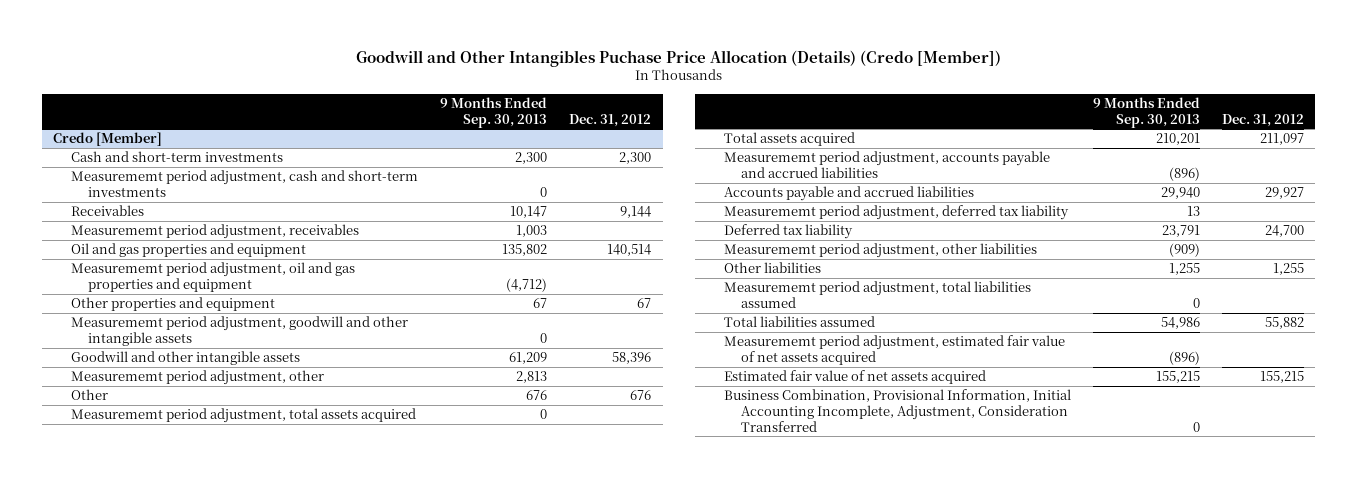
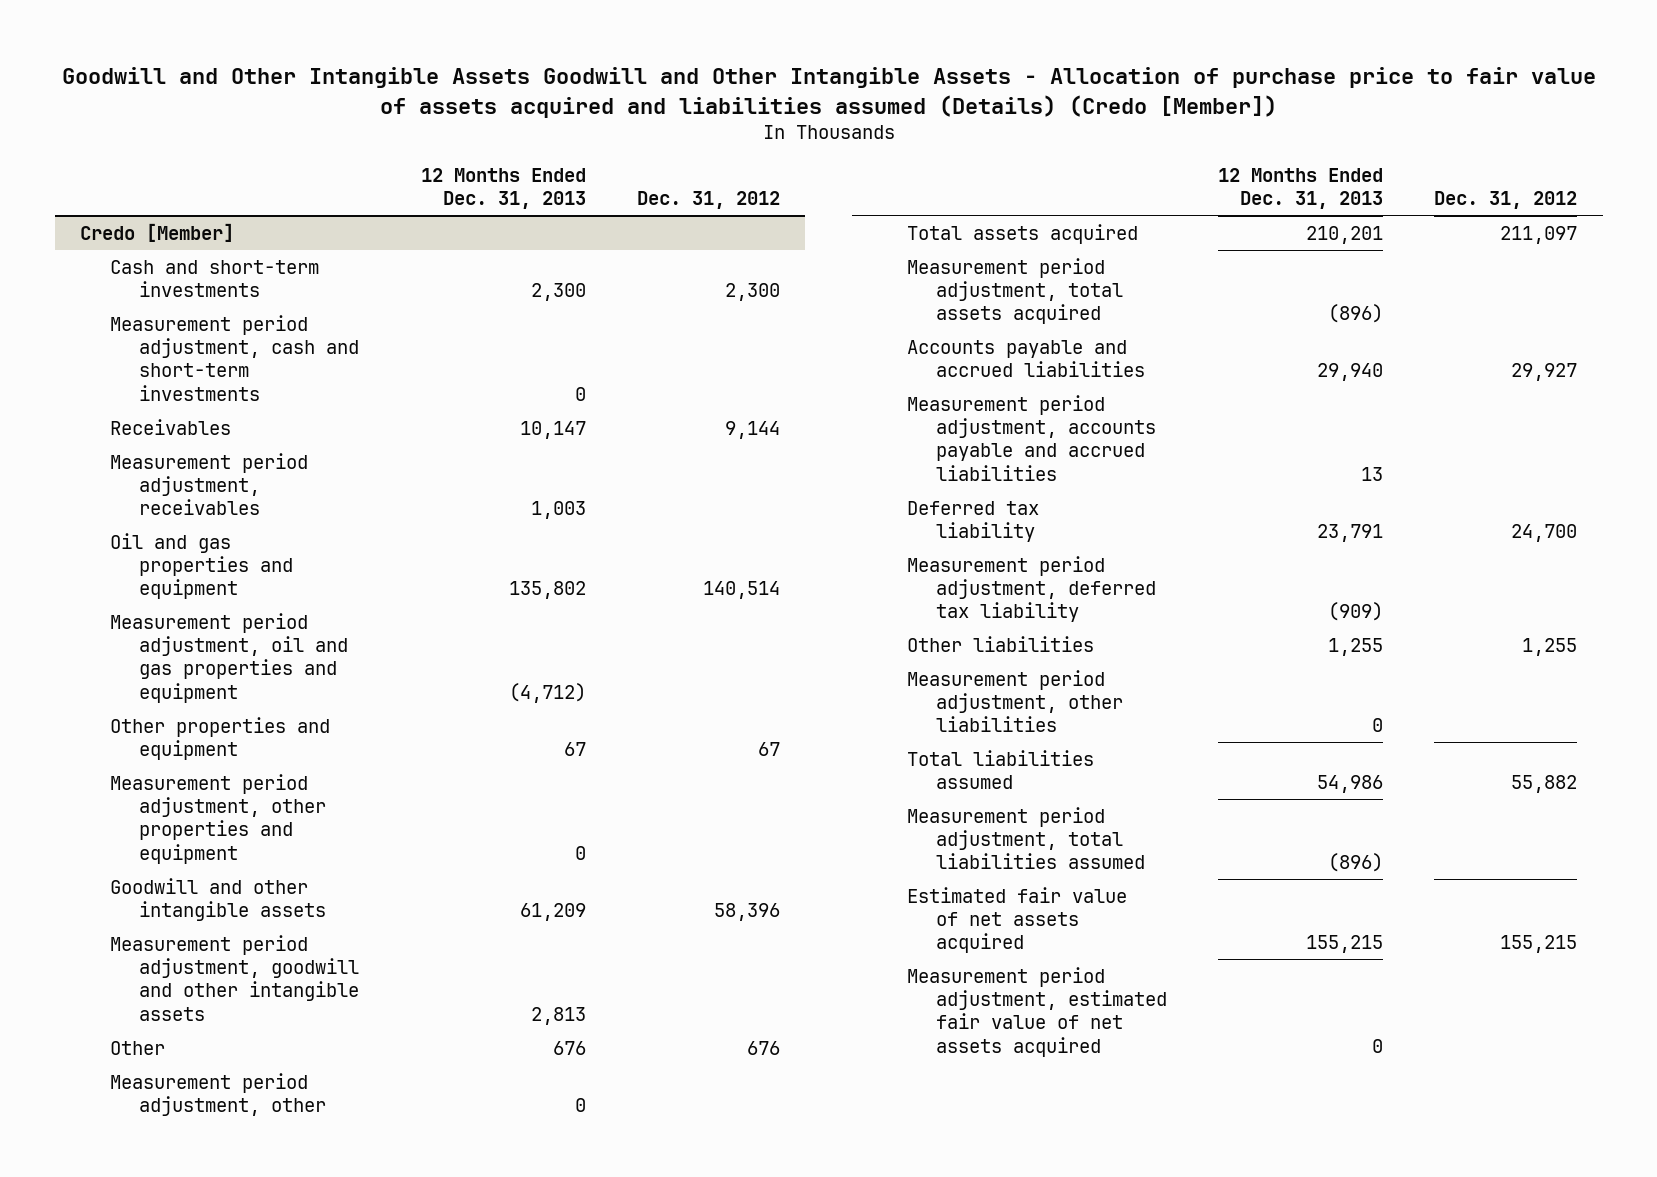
[355,49,1001,67] Goodwill and Other Intangibles Puchase Price Allocation (Details) (Credo [Member]) -> [61,67,1596,118] Goodwill and Other Intangible Assets Goodwill and Other Intangible Assets - Allocation of purchase price to fair value of assets acquired and liabilities assumed (Details) (Credo [Member])
[440,96,548,128] 9 Months Ended Sep. 30, 2013 -> none
none -> [420,167,586,210] 12 Months Ended Dec. 31, 2013
[70,170,418,197] Measurememt period adjustment, cash and short-term investments -> [109,314,359,401] Measurement period adjustment, cash and short-term investments
[70,224,359,240] Measurememt period adjustment, receivables -> [109,452,308,516] Measurement period adjustment, receivables
[70,262,355,292] Measurememt period adjustment, oil and gas properties and equipment -> [109,612,348,703] Measurement period adjustment, oil and gas properties and equipment
[70,316,408,346] Measurememt period adjustment, goodwill and other intangible assets -> [109,773,326,864] Measurement period adjustment, other properties and equipment
[70,370,324,386] Measurememt period adjustment, other -> [109,934,359,1021] Measurement period adjustment, goodwill and other intangible assets
[70,408,416,424] Measurememt period adjustment, total assets acquired -> [109,1072,326,1117] Measurement period adjustment, other
[723,151,1050,178] Measurememt period adjustment, accounts payable and accrued liabilities -> [906,257,1124,325] Measurement period adjustment, total assets acquired
[723,205,1069,221] Measurememt period adjustment, deferred tax liability -> [906,394,1157,481] Measurement period adjustment, accounts payable and accrued liabilities
[723,243,1037,259] Measurememt period adjustment, other liabilities -> [906,555,1157,623] Measurement period adjustment, deferred tax liability
[723,281,1031,308] Measurememt period adjustment, total liabilities assumed -> [906,669,1124,733] Measurement period adjustment, other liabilities
[723,335,1065,365] Measurememt period adjustment, estimated fair value of net assets acquired -> [906,806,1146,870] Measurement period adjustment, total liabilities assumed
[723,389,1071,432] Business Combination, Provisional Information, Initial Accounting Incomplete, Adjustment, Consideration Transferred -> [906,966,1168,1057] Measurement period adjustment, estimated fair value of net assets acquired

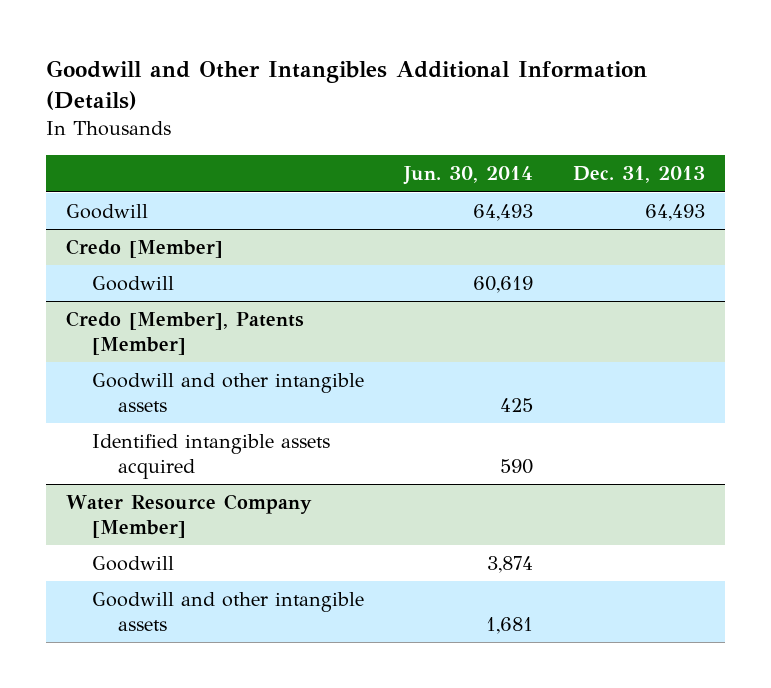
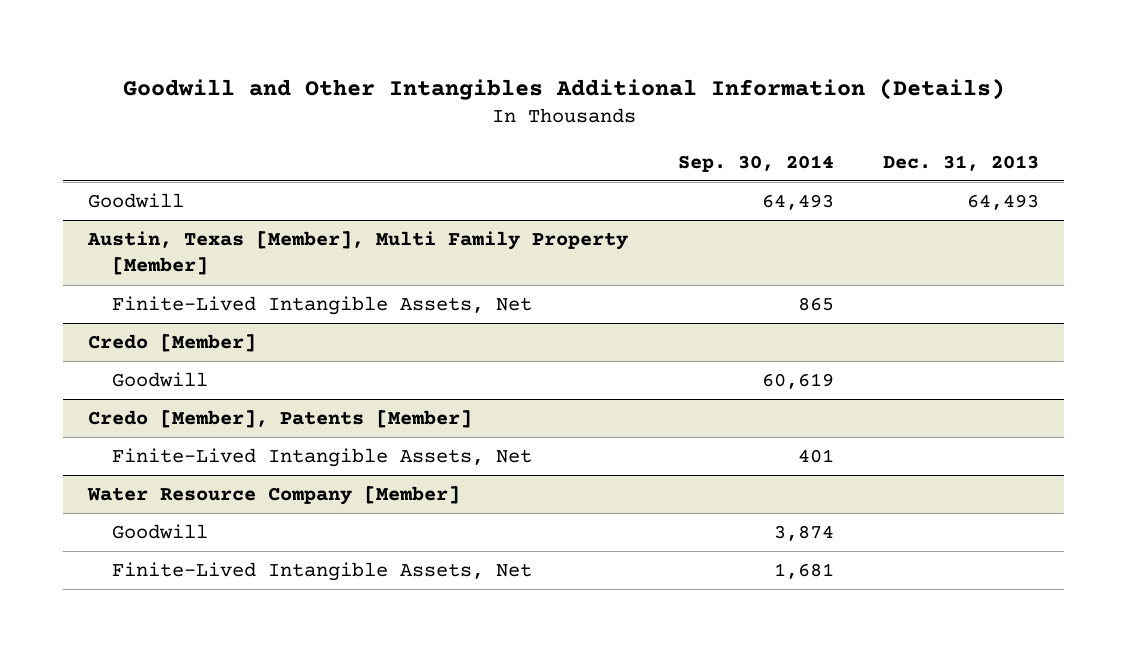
[402,166,533,186] Jun. 30, 2014 -> none
none -> [677,154,834,172] Sep. 30, 2014
none -> [87,230,629,276] Austin, Texas [Member], Multi Family Property [Member]
none -> [111,295,532,315] Finite-Lived Intangible Assets, Net
[91,434,330,479] Identified intangible assets acquired -> none
[91,373,364,412] Goodwill and other intangible assets -> [111,447,532,467] Finite-Lived Intangible Assets, Net
[91,592,364,631] Goodwill and other intangible assets -> [111,561,532,581] Finite-Lived Intangible Assets, Net

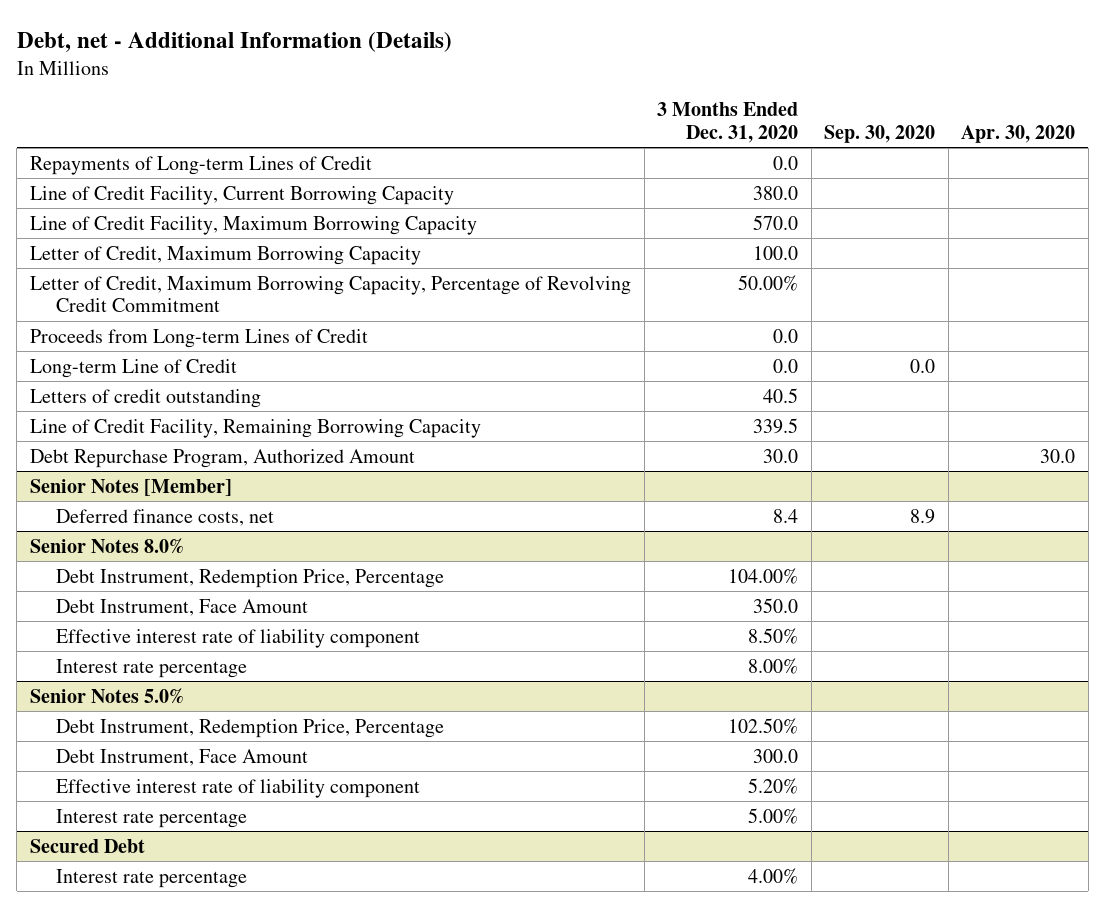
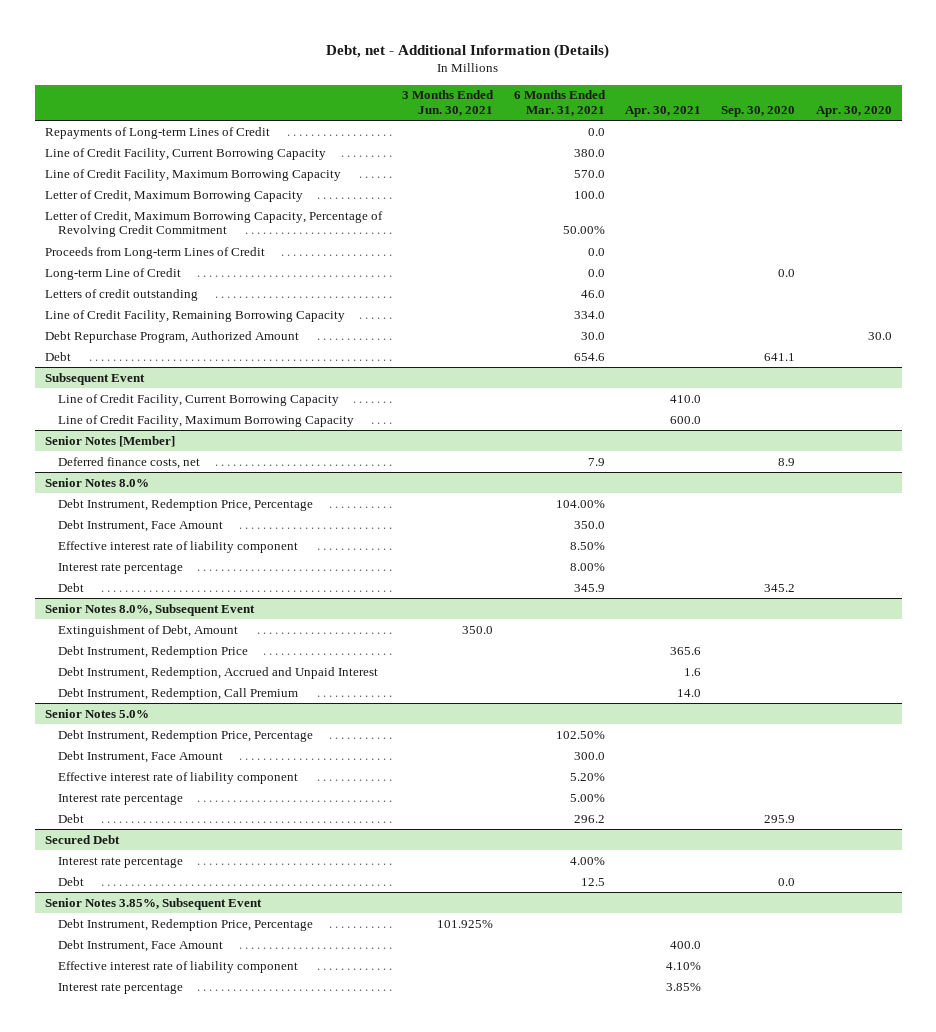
[657,101,799,143] 3 Months Ended Dec. 31, 2020 -> none
none -> [402,90,495,117] 3 Months Ended Jun. 30, 2021
none -> [513,90,606,117] 6 Months Ended Mar. 31, 2021
none -> [624,106,701,118] Apr. 30, 2021
none -> [44,351,71,361] Debt
none -> [44,372,145,385] Subsequent Event
none -> [58,393,340,406] Line of Credit Facility, Current Borrowing Capacity
none -> [58,414,355,427] Line of Credit Facility, Maximum Borrowing Capacity
none -> [58,582,85,592] Debt
none -> [44,603,255,616] Senior Notes 8.0%, Subsequent Event
none -> [58,624,239,637] Extinguishment of Debt, Amount
none -> [58,645,249,658] Debt Instrument, Redemption Price
none -> [58,666,379,679] Debt Instrument, Redemption, Accrued and Unpaid Interest
none -> [58,687,299,700] Debt Instrument, Redemption, Call Premium
none -> [58,813,85,823] Debt
none -> [58,876,85,886] Debt
none -> [44,897,262,910] Senior Notes 3.85%, Subsequent Event
none -> [58,918,314,931] Debt Instrument, Redemption Price, Percentage
none -> [58,939,224,952] Debt Instrument, Face Amount
none -> [58,960,299,973] Effective interest rate of liability component
none -> [58,982,184,994] Interest rate percentage

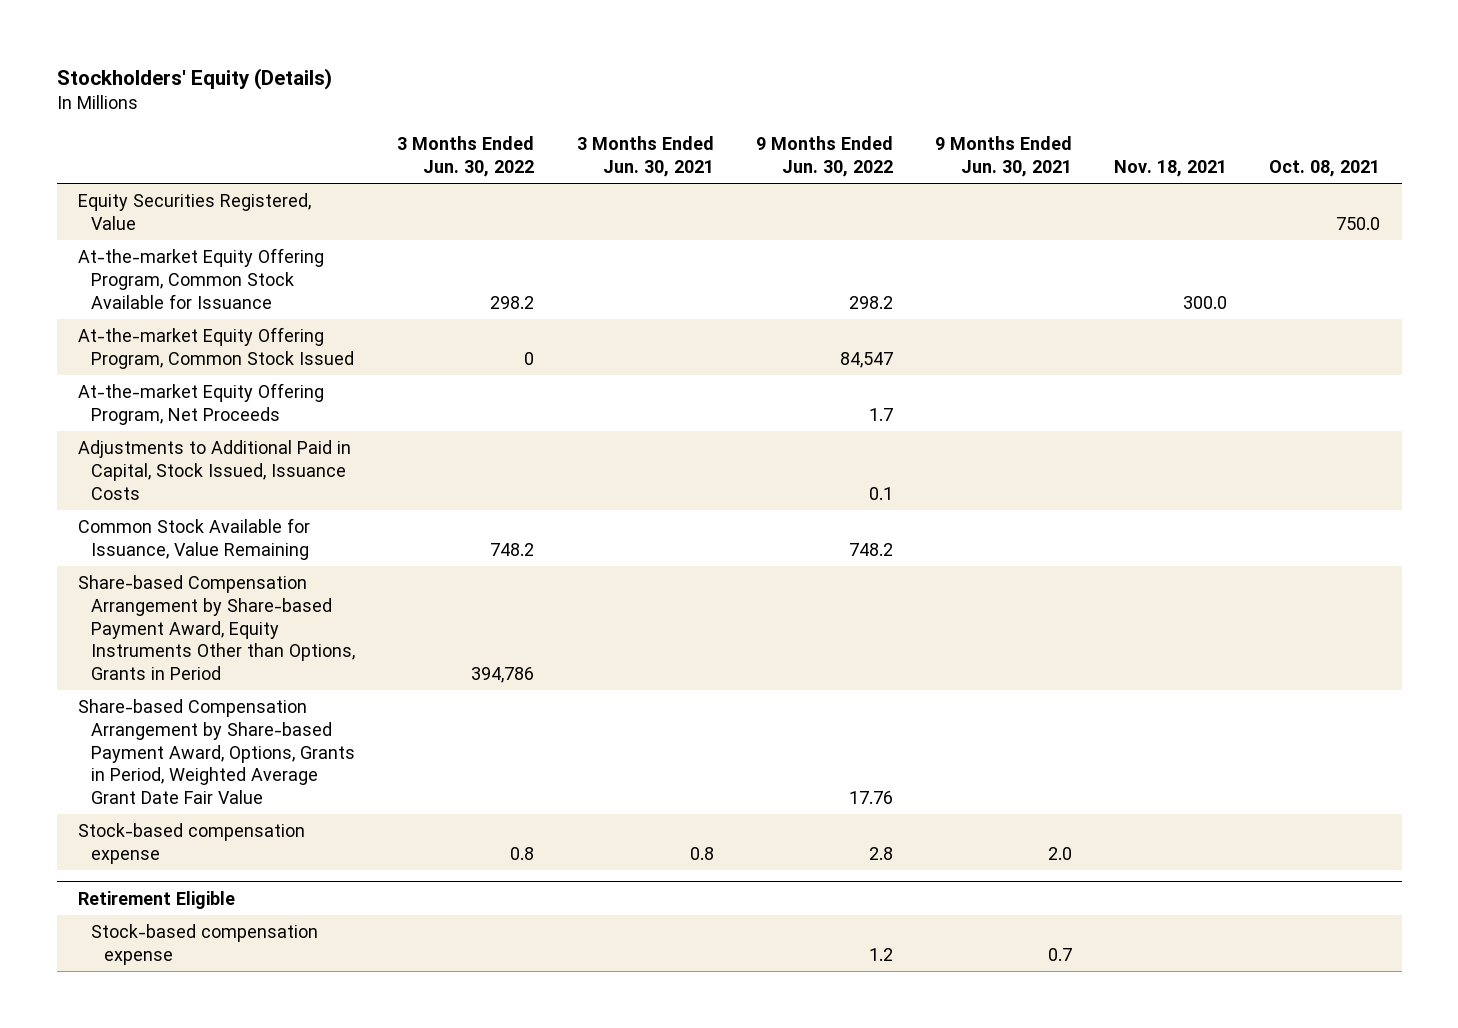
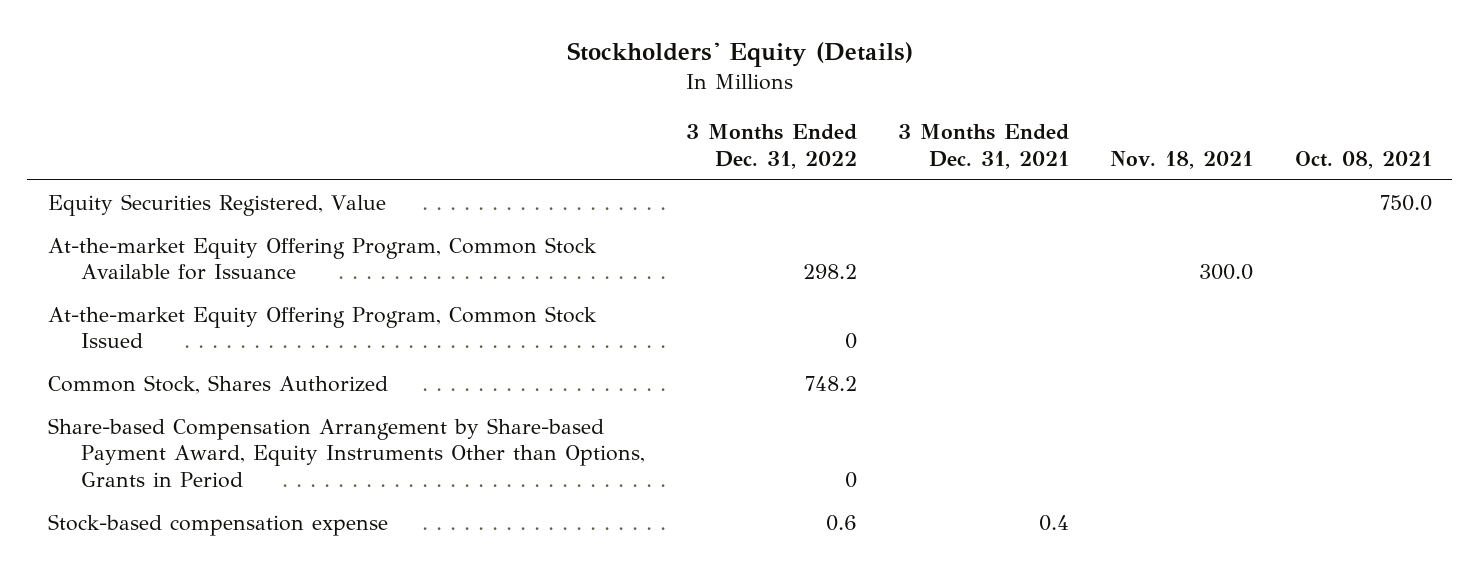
[397,136,535,177] 3 Months Ended Jun. 30, 2022 -> none
[576,136,714,177] 3 Months Ended Jun. 30, 2021 -> none
[755,136,893,177] 9 Months Ended Jun. 30, 2022 -> none
[935,136,1073,177] 9 Months Ended Jun. 30, 2021 -> none
none -> [686,123,858,169] 3 Months Ended Dec. 31, 2022
none -> [898,123,1070,169] 3 Months Ended Dec. 31, 2021
[77,383,324,425] At-the-market Equity Offering Program, Net Proceeds -> none
[77,440,351,500] Adjustments to Additional Paid in Capital, Stock Issued, Issuance Costs -> none
[77,518,310,560] Common Stock Available for Issuance, Value Remaining -> [47,374,388,394] Common Stock, Shares Authorized
[77,699,356,804] Share-based Compensation Arrangement by Share-based Payment Award, Options, Grants in Period, Weighted Average Grant Date Fair Value -> none
[77,890,235,909] Retirement Eligible -> none
[91,924,319,965] Stock-based compensation expense -> none

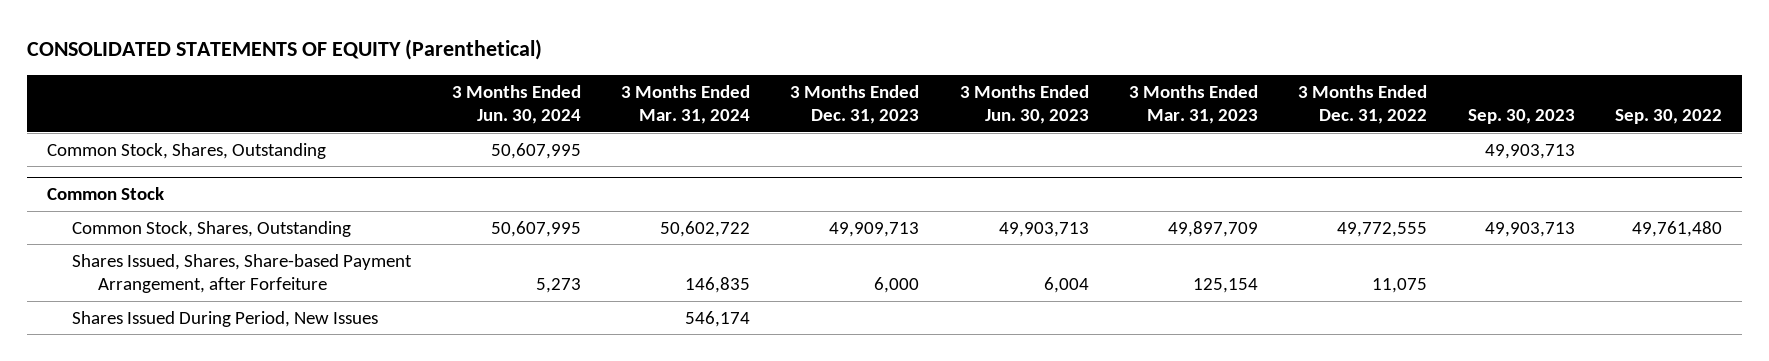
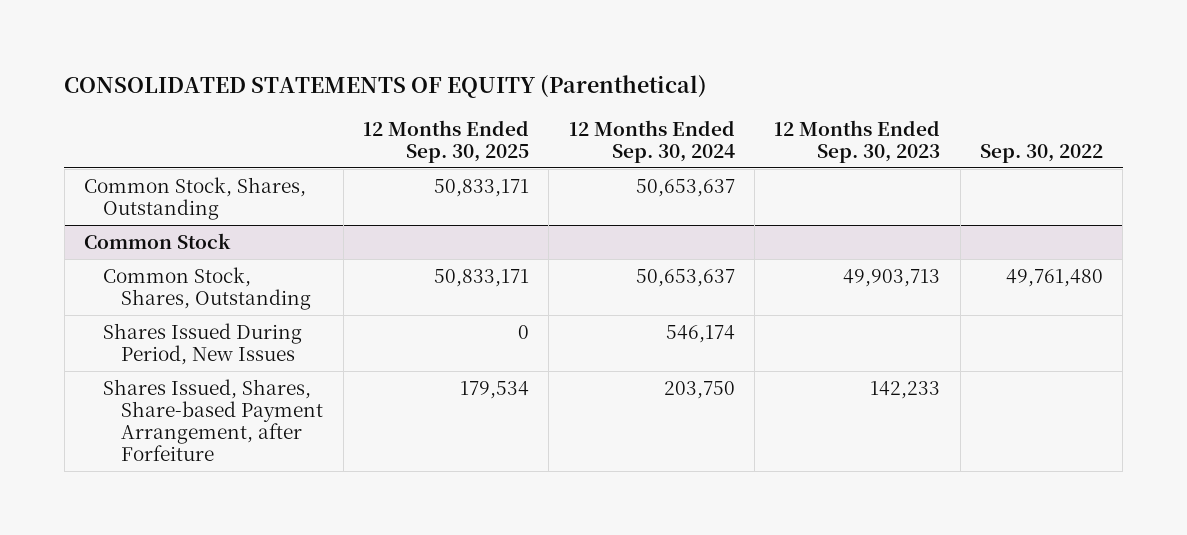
[451,84,581,125] 3 Months Ended Jun. 30, 2024 -> none
[620,84,750,125] 3 Months Ended Mar. 31, 2024 -> none
[790,84,920,125] 3 Months Ended Dec. 31, 2023 -> none
[959,84,1089,125] 3 Months Ended Jun. 30, 2023 -> none
[1128,84,1258,125] 3 Months Ended Mar. 31, 2023 -> none
[1298,84,1428,125] 3 Months Ended Dec. 31, 2022 -> none
[1467,109,1575,125] Sep. 30, 2023 -> none
none -> [362,119,529,164] 12 Months Ended Sep. 30, 2025
none -> [568,119,735,164] 12 Months Ended Sep. 30, 2024
none -> [774,119,941,164] 12 Months Ended Sep. 30, 2023
[72,253,413,294] Shares Issued, Shares, Share-based Payment Arrangement, after Forfeiture -> [102,378,324,462] Shares Issued, Shares, Share-based Payment Arrangement, after Forfeiture

